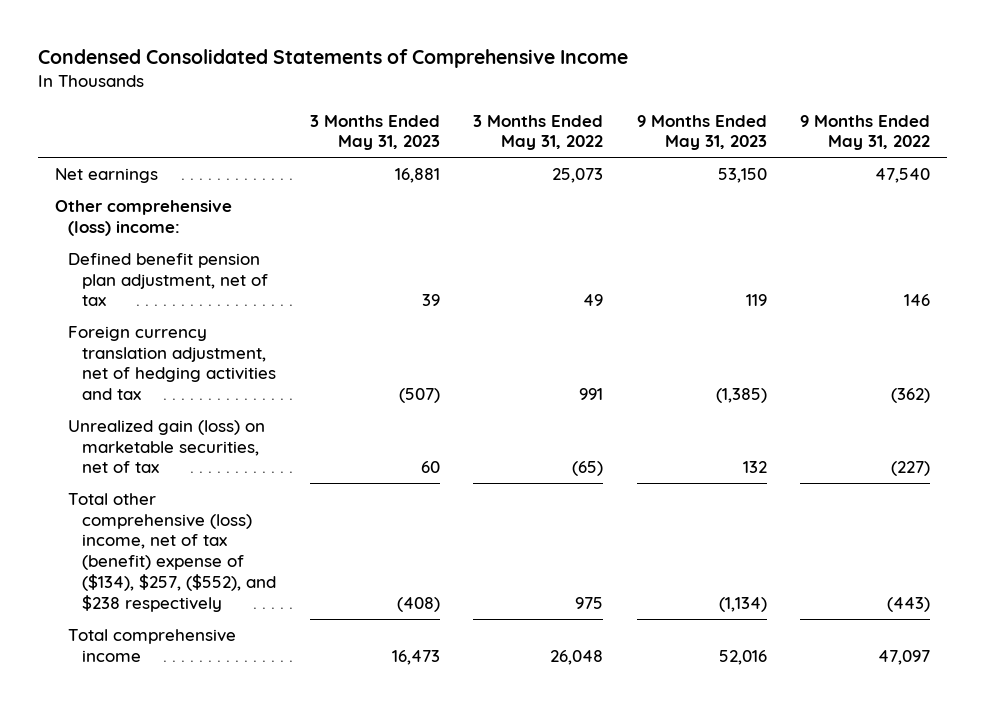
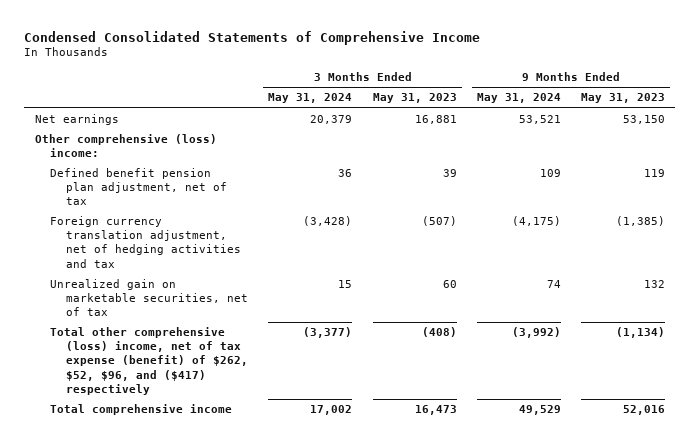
[473,114,604,151] 3 Months Ended May 31, 2022 -> none
[799,114,930,151] 9 Months Ended May 31, 2022 -> none
none -> [268,93,353,104] May 31, 2024
none -> [476,93,561,104] May 31, 2024
[68,420,266,474] Unrealized gain (loss) on marketable securities, net of tax -> [50,279,249,317] Unrealized gain on marketable securities, net of tax
[68,493,277,612] Total other comprehensive (loss) income, net of tax (benefit) expense of ($134), $257, ($552), and $238 respectively -> [50,327,249,395] Total other comprehensive (loss) income, net of tax expense (benefit) of $262, $52, $96, and ($417) respectively

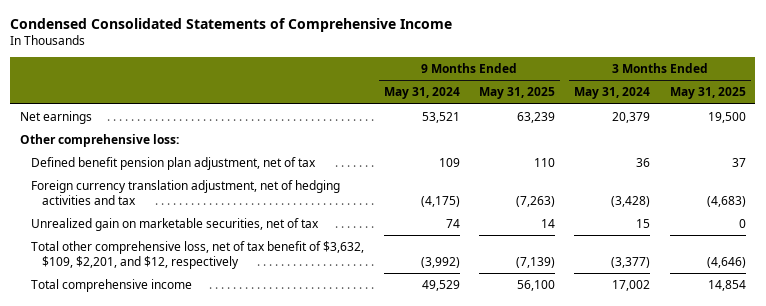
[372,93,457,104] May 31, 2023 -> none
[581,93,666,104] May 31, 2023 -> none
none -> [478,87,555,100] May 31, 2025
none -> [669,87,746,100] May 31, 2025
[34,134,217,158] Other comprehensive (loss) income: -> [19,134,179,148] Other comprehensive loss:
[50,327,249,395] Total other comprehensive (loss) income, net of tax expense (benefit) of $262, $52, $96, and ($417) respectively -> [31,241,365,269] Total other comprehensive loss, net of tax benefit of $3,632, $109, $2,201, and $12, respectively

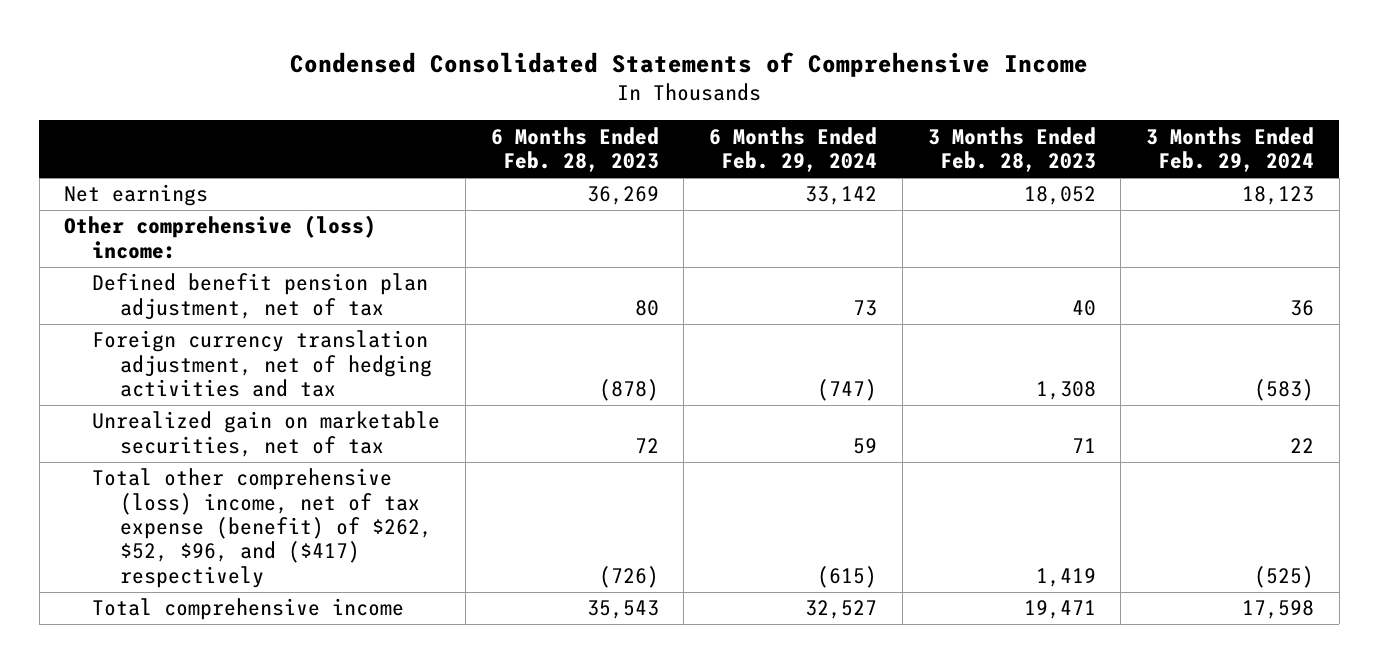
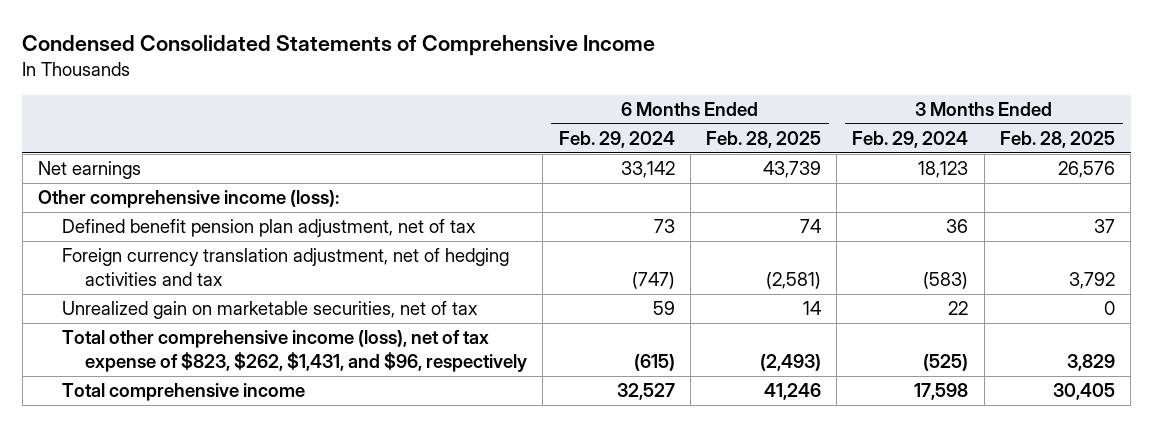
[490,126,659,173] 6 Months Ended Feb. 28, 2023 -> none
[927,126,1096,173] 3 Months Ended Feb. 28, 2023 -> none
none -> [705,131,821,149] Feb. 28, 2025
none -> [999,131,1115,149] Feb. 28, 2025
[64,215,377,259] Other comprehensive (loss) income: -> [37,190,339,209] Other comprehensive income (loss):
[92,468,433,588] Total other comprehensive (loss) income, net of tax expense (benefit) of $262, $52, $96, and ($417) respectively -> [61,330,528,372] Total other comprehensive income (loss), net of tax expense of $823, $262, $1,431, and $96, respectively

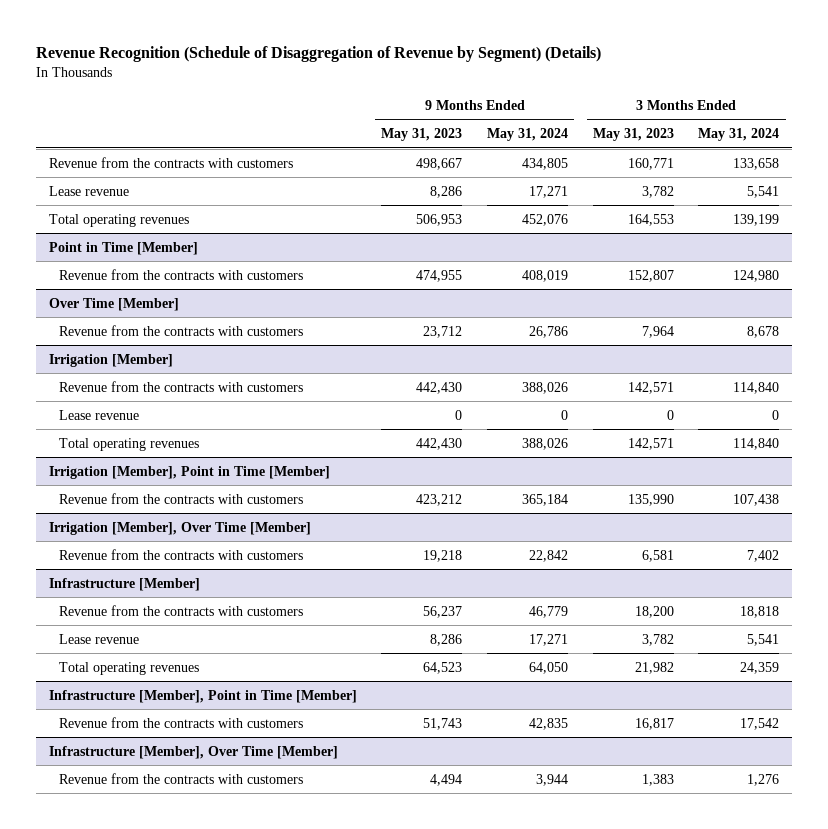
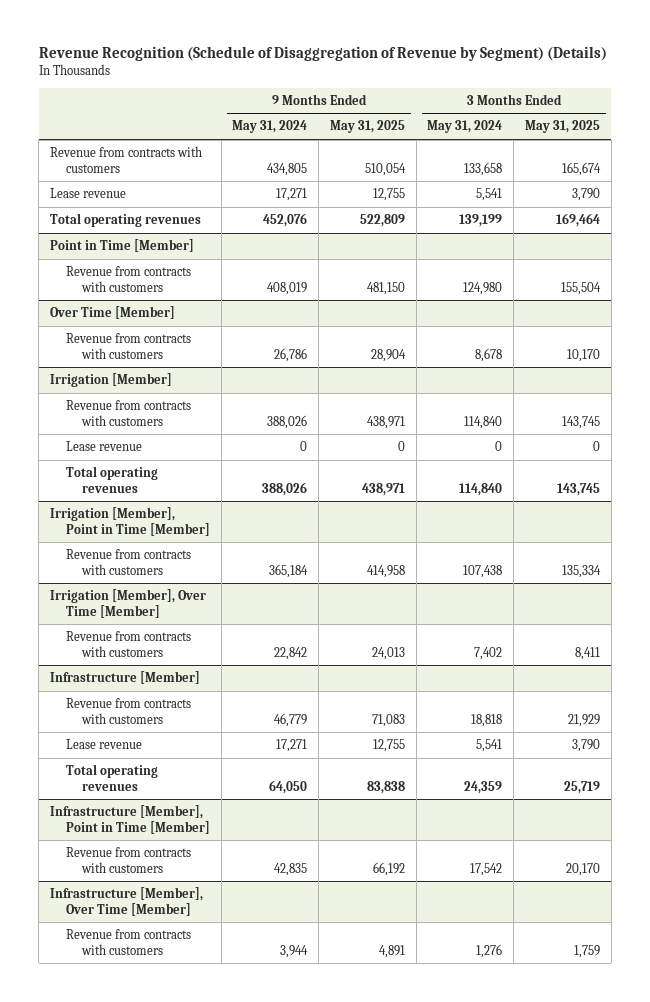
[381,128,463,142] May 31, 2023 -> none
[592,128,674,142] May 31, 2023 -> none
none -> [329,120,405,134] May 31, 2025
none -> [524,120,600,134] May 31, 2025
[48,156,293,168] Revenue from the contracts with customers -> [50,146,203,173] Revenue from contracts with customers
[59,268,304,280] Revenue from the contracts with customers -> [65,266,191,292] Revenue from contracts with customers
[59,324,304,336] Revenue from the contracts with customers -> [65,333,191,359] Revenue from contracts with customers
[59,380,304,392] Revenue from the contracts with customers -> [65,400,191,426] Revenue from contracts with customers
[59,492,304,504] Revenue from the contracts with customers -> [65,549,191,575] Revenue from contracts with customers
[59,548,304,560] Revenue from the contracts with customers -> [65,631,191,657] Revenue from contracts with customers
[59,604,304,616] Revenue from the contracts with customers -> [65,698,191,724] Revenue from contracts with customers
[59,716,304,728] Revenue from the contracts with customers -> [65,847,191,873] Revenue from contracts with customers
[59,772,304,784] Revenue from the contracts with customers -> [65,929,191,955] Revenue from contracts with customers

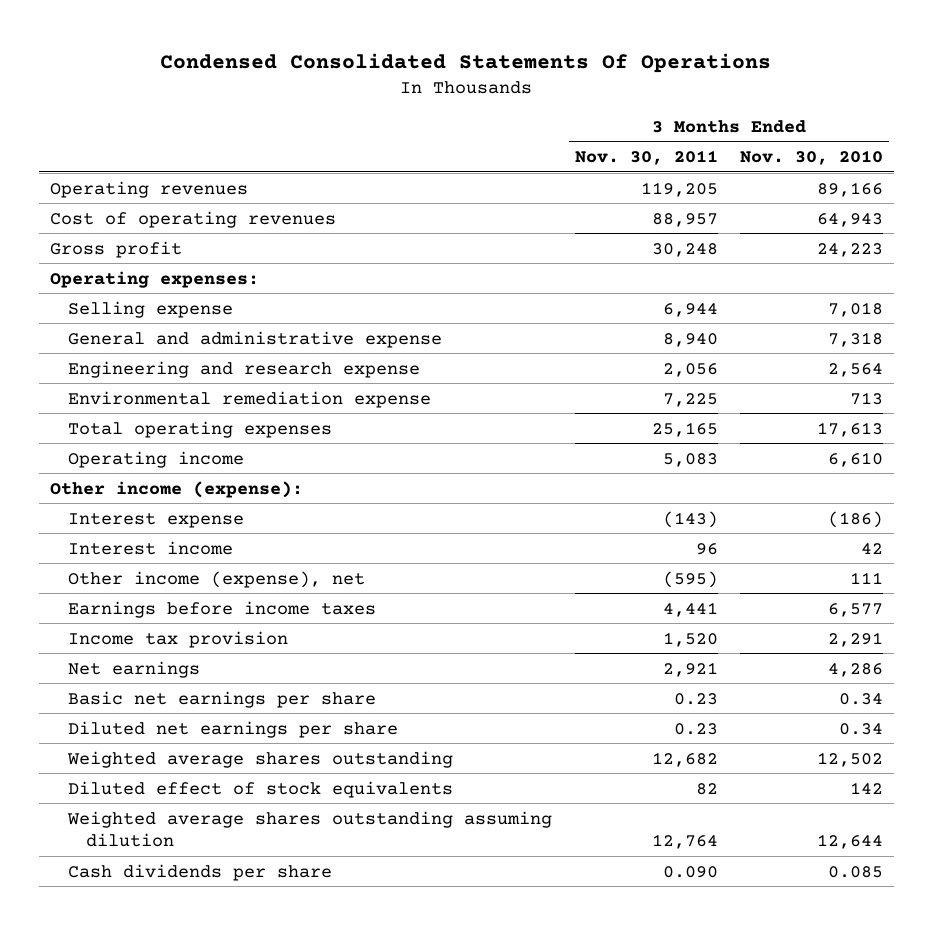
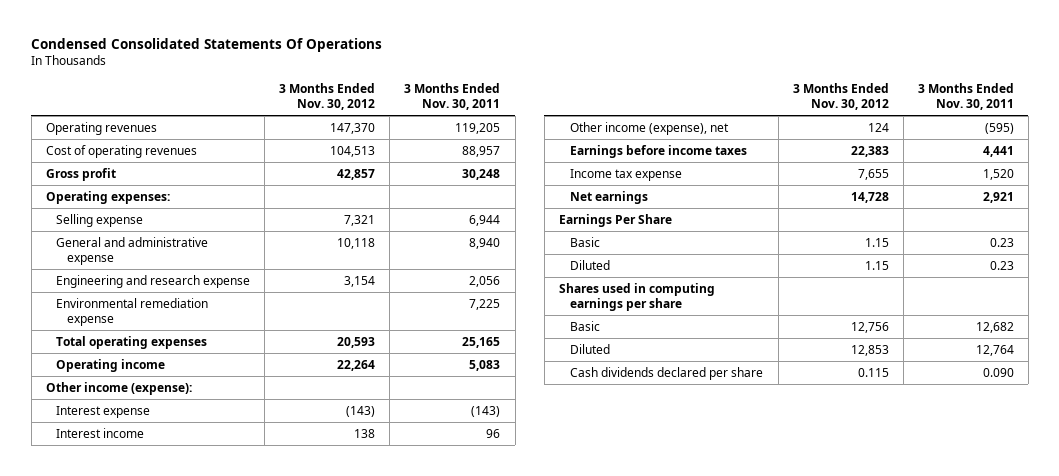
[739,150,883,166] Nov. 30, 2010 -> none
none -> [279,82,376,111] 3 Months Ended Nov. 30, 2012
[68,630,289,648] Income tax provision -> [569,168,682,181] Income tax expense
[68,780,454,798] Diluted effect of stock equivalents -> none
none -> [558,213,672,227] Earnings Per Share
[68,690,377,708] Basic net earnings per share -> [569,236,600,247] Basic
[68,720,399,738] Diluted net earnings per share -> [569,259,610,270] Diluted
none -> [558,282,715,311] Shares used in computing earnings per share
[67,750,454,768] Weighted average shares outstanding -> [569,320,600,331] Basic
[67,810,553,847] Weighted average shares outstanding assuming dilution -> [569,343,610,354] Diluted
[68,863,333,881] Cash dividends per share -> [569,366,763,380] Cash dividends declared per share

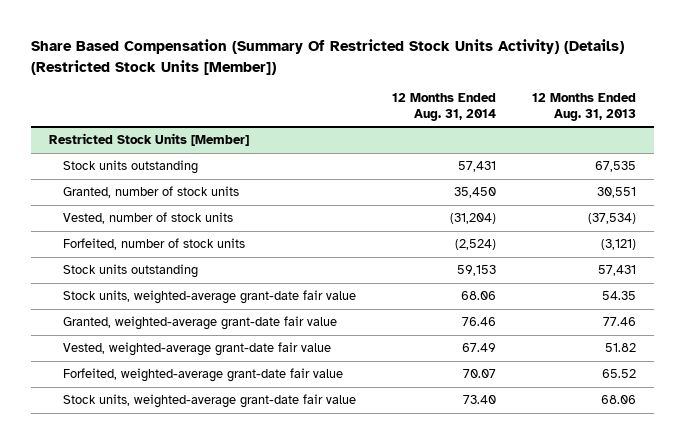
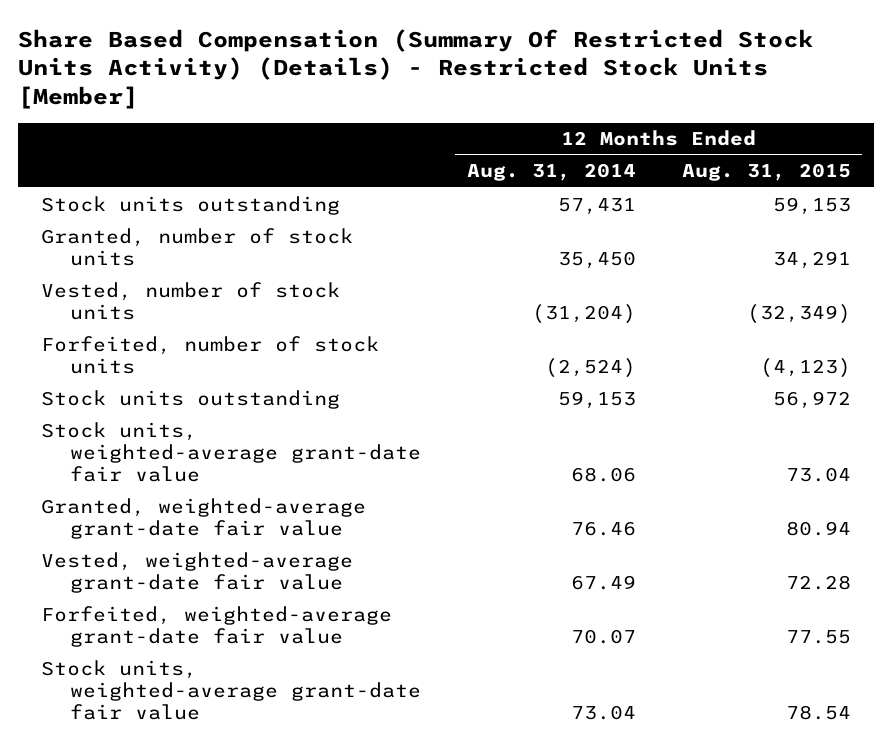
[30,39,624,75] Share Based Compensation (Summary Of Restricted Stock Units Activity) (Details) (Restricted Stock Units [Member]) -> [17,28,813,110] Share Based Compensation (Summary Of Restricted Stock Units Activity) (Details) - Restricted Stock Units [Member]
[532,93,637,121] 12 Months Ended Aug. 31, 2013 -> none
none -> [681,163,851,182] Aug. 31, 2015
[48,133,249,147] Restricted Stock Units [Member] -> none
[462,395,496,405] 73.40 -> [570,704,636,720] 73.04

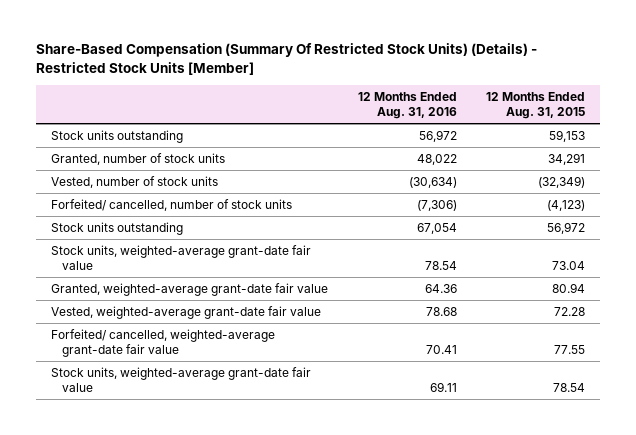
[17,28,813,110] Share Based Compensation (Summary Of Restricted Stock Units Activity) (Details) - Restricted Stock Units [Member] -> [35,43,537,75] Share-Based Compensation (Summary Of Restricted Stock Units) (Details) - Restricted Stock Units [Member]
[466,163,636,182] Aug. 31, 2014 -> none
none -> [357,91,457,120] 12 Months Ended Aug. 31, 2016
[40,335,379,374] Forfeited, number of stock units -> [50,198,292,211] Forfeited/ cancelled, number of stock units
[40,605,392,647] Forfeited, weighted-average grant-date fair value -> [50,328,275,358] Forfeited/ cancelled, weighted-average grant-date fair value

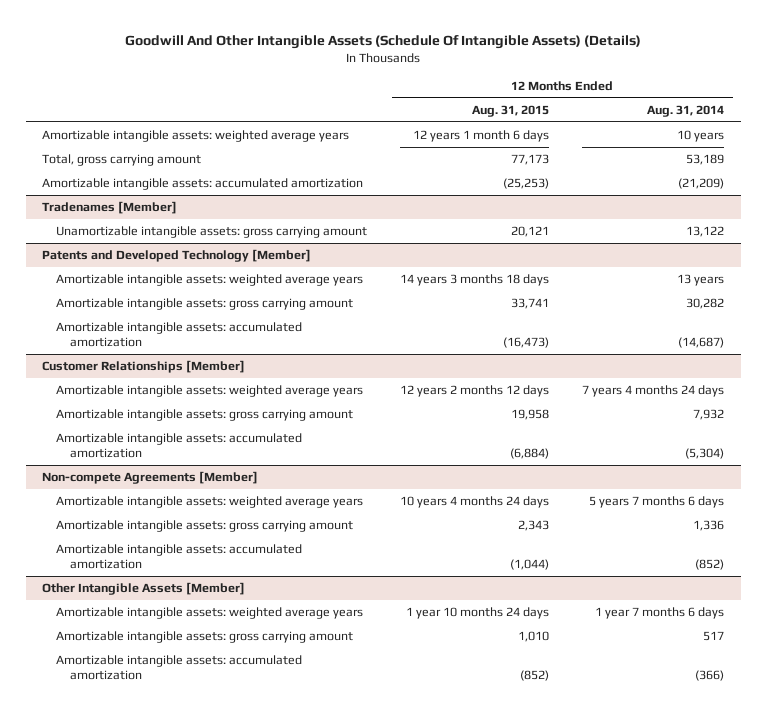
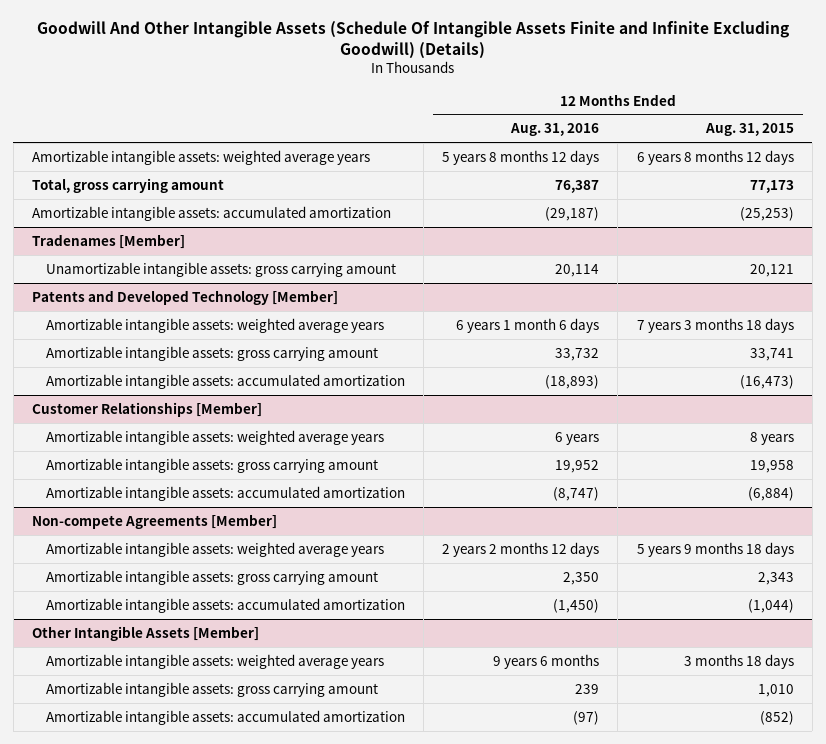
[125,34,642,49] Goodwill And Other Intangible Assets (Schedule Of Intangible Assets) (Details) -> [36,21,789,60] Goodwill And Other Intangible Assets (Schedule Of Intangible Assets Finite and Infinite Excluding Goodwill) (Details)
[647,104,725,117] Aug. 31, 2014 -> none
none -> [510,123,600,137] Aug. 31, 2016
[413,129,550,142] 12 years 1 month 6 days -> [636,149,794,165] 6 years 8 months 12 days
[400,273,550,286] 14 years 3 months 18 days -> [636,317,794,333] 7 years 3 months 18 days
[400,384,550,397] 12 years 2 months 12 days -> [749,431,794,445] 8 years
[400,495,550,508] 10 years 4 months 24 days -> [636,541,794,557] 5 years 9 months 18 days
[406,606,550,619] 1 year 10 months 24 days -> [683,653,794,669] 3 months 18 days

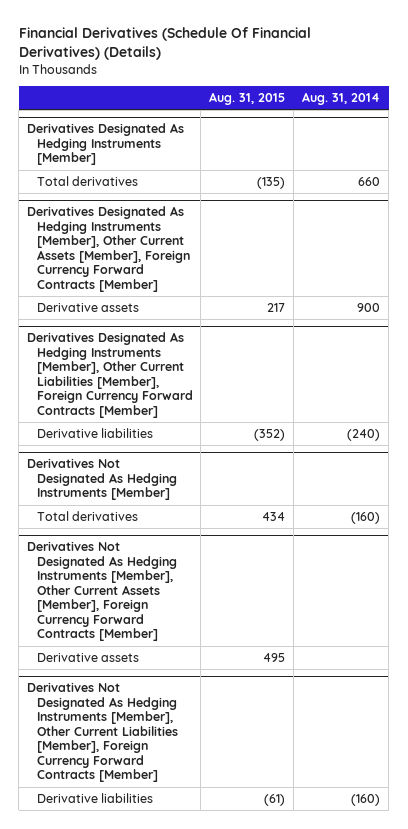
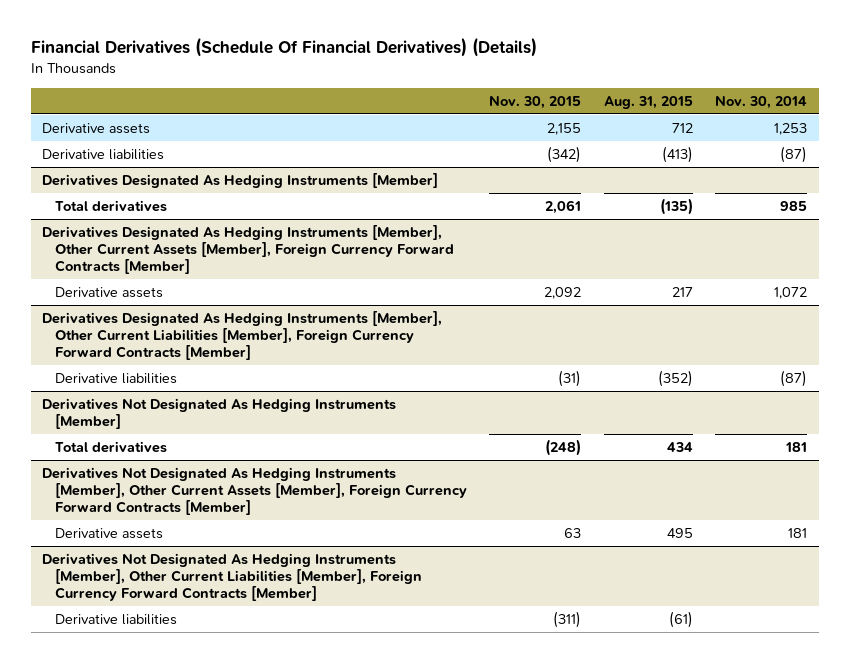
[302,91,381,105] Aug. 31, 2014 -> none
none -> [489,95,582,109] Nov. 30, 2015
none -> [715,95,808,109] Nov. 30, 2014
none -> [42,122,151,134] Derivative assets
none -> [42,148,165,160] Derivative liabilities

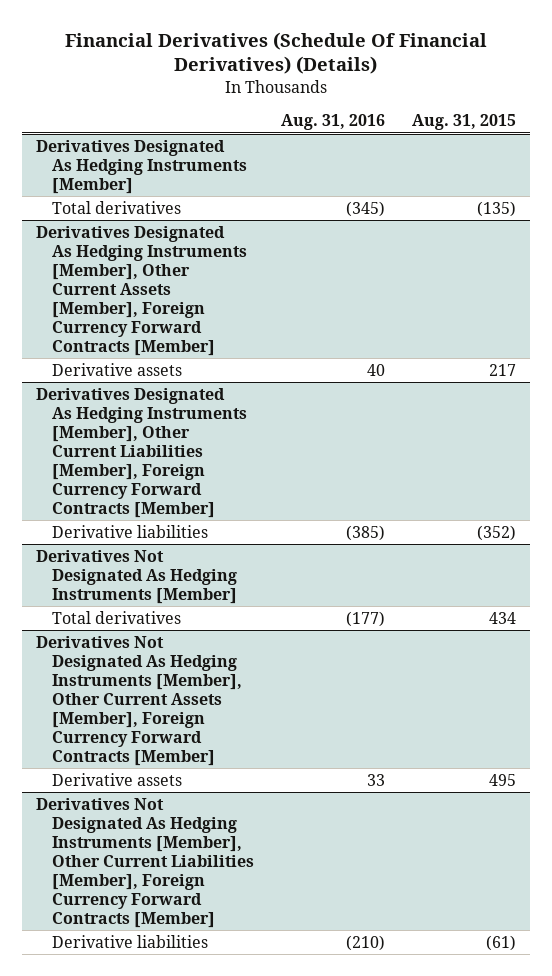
[489,95,582,109] Nov. 30, 2015 -> none
[715,95,808,109] Nov. 30, 2014 -> none
none -> [281,114,386,131] Aug. 31, 2016
[42,122,151,134] Derivative assets -> none
[42,148,165,160] Derivative liabilities -> none

